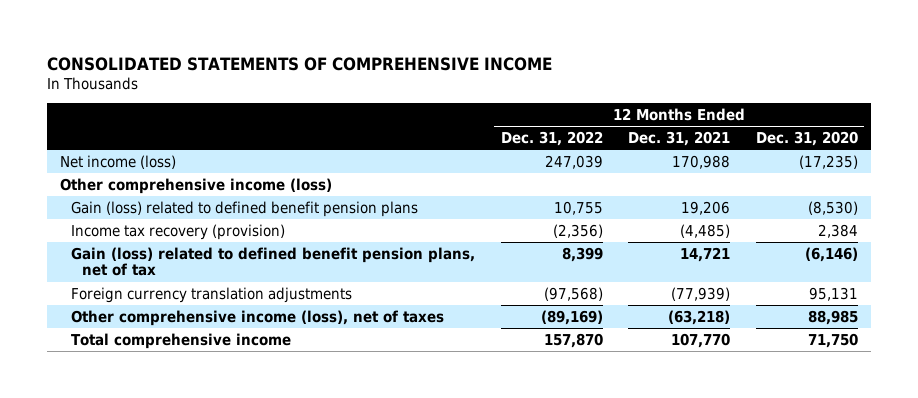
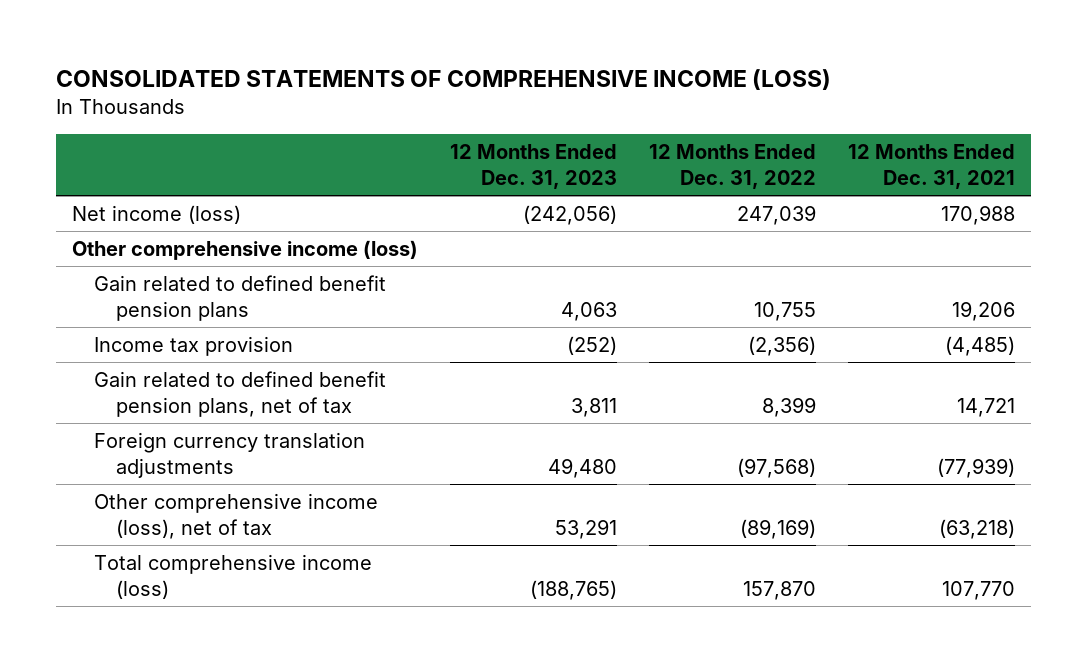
[47,56,553,71] CONSOLIDATED STATEMENTS OF COMPREHENSIVE INCOME -> [55,68,831,90] CONSOLIDATED STATEMENTS OF COMPREHENSIVE INCOME (LOSS)
[755,130,858,146] Dec. 31, 2020 -> none
none -> [449,144,617,190] 12 Months Ended Dec. 31, 2023
[70,200,418,217] Gain (loss) related to defined benefit pension plans -> [93,274,386,321] Gain related to defined benefit pension plans
[70,223,285,240] Income tax recovery (provision) -> [93,335,293,356] Income tax provision
[70,246,475,277] Gain (loss) related to defined benefit pension plans, net of tax -> [93,370,386,417] Gain related to defined benefit pension plans, net of tax
[70,309,444,326] Other comprehensive income (loss), net of taxes -> [93,492,378,539] Other comprehensive income (loss), net of tax
[70,332,291,349] Total comprehensive income -> [93,553,372,599] Total comprehensive income (loss)

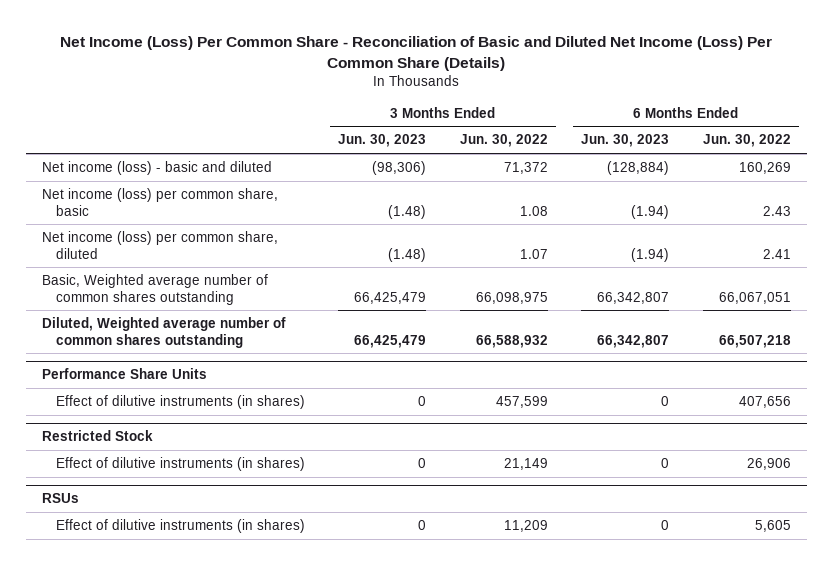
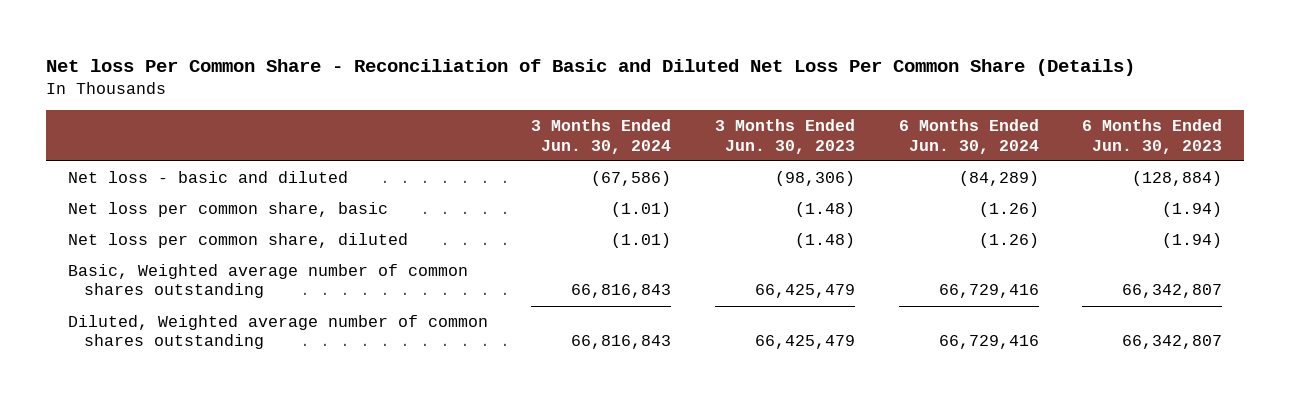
[60,35,773,71] Net Income (Loss) Per Common Share - Reconciliation of Basic and Diluted Net Income (Loss) Per Common Share (Details) -> [46,58,1136,76] Net loss Per Common Share - Reconciliation of Basic and Diluted Net Loss Per Common Share (Details)
[459,134,548,148] Jun. 30, 2022 -> none
[702,134,791,148] Jun. 30, 2022 -> none
none -> [531,119,672,154] 3 Months Ended Jun. 30, 2024
none -> [898,119,1039,154] 6 Months Ended Jun. 30, 2024
[42,161,273,176] Net income (loss) - basic and diluted -> [67,170,348,183] Net loss - basic and diluted
[42,188,279,216] Net income (loss) per common share, basic -> [67,201,388,217] Net loss per common share, basic
[42,231,279,259] Net income (loss) per common share, diluted -> [67,232,408,248] Net loss per common share, diluted
[42,368,208,380] Performance Share Units -> none
[55,395,305,410] Effect of dilutive instruments (in shares) -> none
[42,430,154,442] Restricted Stock -> none
[55,457,305,472] Effect of dilutive instruments (in shares) -> none
[42,493,80,504] RSUs -> none
[55,519,305,534] Effect of dilutive instruments (in shares) -> none

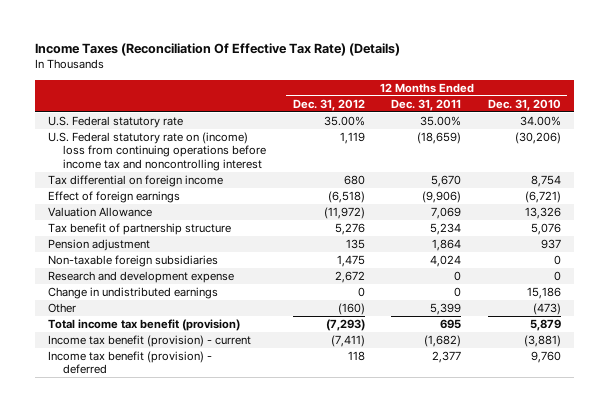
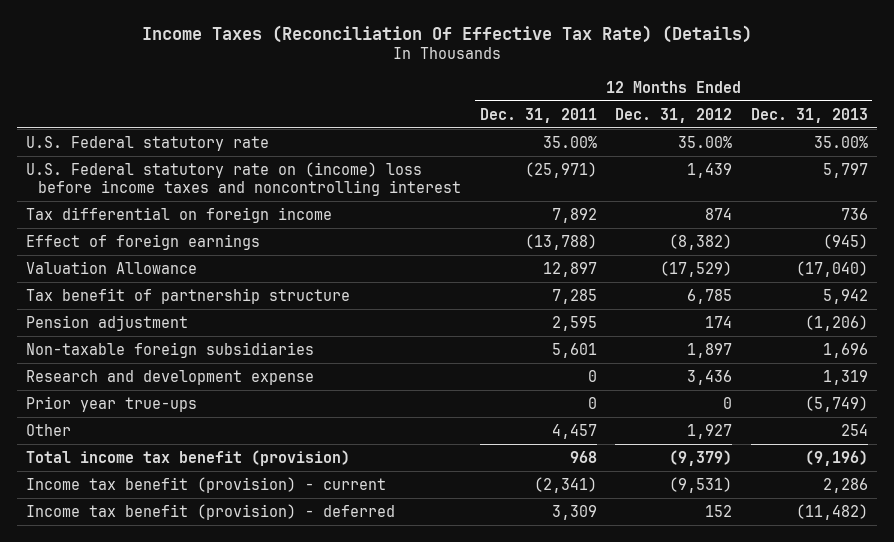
[487,98,561,111] Dec. 31, 2010 -> none
none -> [750,107,868,123] Dec. 31, 2013
[48,287,219,300] Change in undistributed earnings -> none
[48,132,267,171] U.S. Federal statutory rate on (income) loss from continuing operations before income tax and noncontrolling interest -> [25,161,462,197] U.S. Federal statutory rate on (income) loss before income taxes and noncontrolling interest
[339,132,365,145] 1,119 -> [687,162,733,178] 1,439
[417,132,462,145] (18,659) -> [524,161,597,178] (25,971)
[343,175,365,186] 680 -> [705,207,733,220] 874
[431,175,462,188] 5,670 -> [551,207,597,223] 7,892
[327,191,365,204] (6,518) -> [669,233,733,250] (8,382)
[422,191,462,204] (9,906) -> [524,233,597,250] (13,788)
[323,207,365,220] (11,972) -> [660,260,733,277] (17,529)
[431,207,462,220] 7,069 -> [542,261,597,277] 12,897
[334,223,365,236] 5,276 -> [687,288,733,304] 6,785
[430,223,462,236] 5,234 -> [551,288,597,304] 7,285
[345,239,365,250] 135 -> [705,315,733,328] 174
[432,239,462,252] 1,864 -> [551,315,597,331] 2,595
[336,255,365,268] 1,475 -> [687,342,733,358] 1,897
[430,255,462,268] 4,024 -> [551,342,597,358] 5,601
[334,271,365,284] 2,672 -> [687,369,733,385] 3,436
none -> [25,395,197,412] Prior year true-ups
[337,303,365,316] (160) -> [687,423,733,439] 1,927
[430,303,462,316] 5,399 -> [551,423,597,439] 4,457
[325,319,365,332] (7,293) -> [669,449,733,466] (9,379)
[440,319,462,330] 695 -> [569,450,597,463] 968
[330,335,365,348] (7,411) -> [669,476,733,493] (9,531)
[424,335,462,348] (1,682) -> [533,476,597,493] (2,341)
[347,351,365,362] 118 -> [705,504,733,517] 152
[432,351,462,364] 2,377 -> [551,504,597,520] 3,309

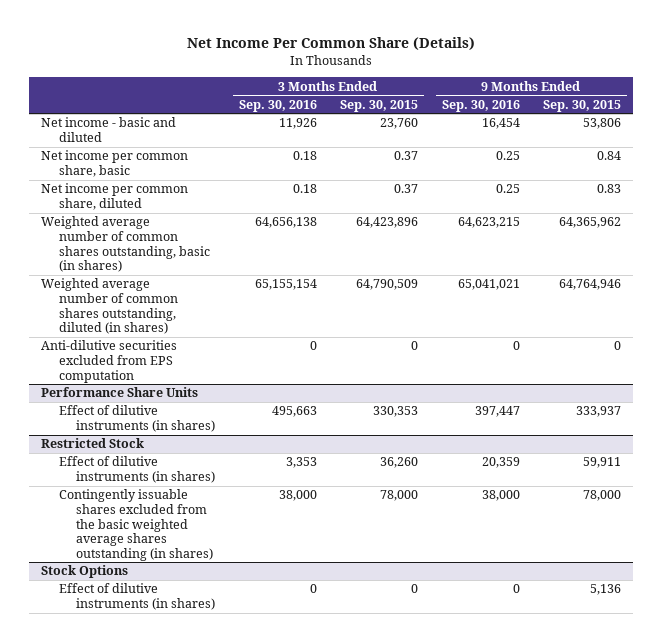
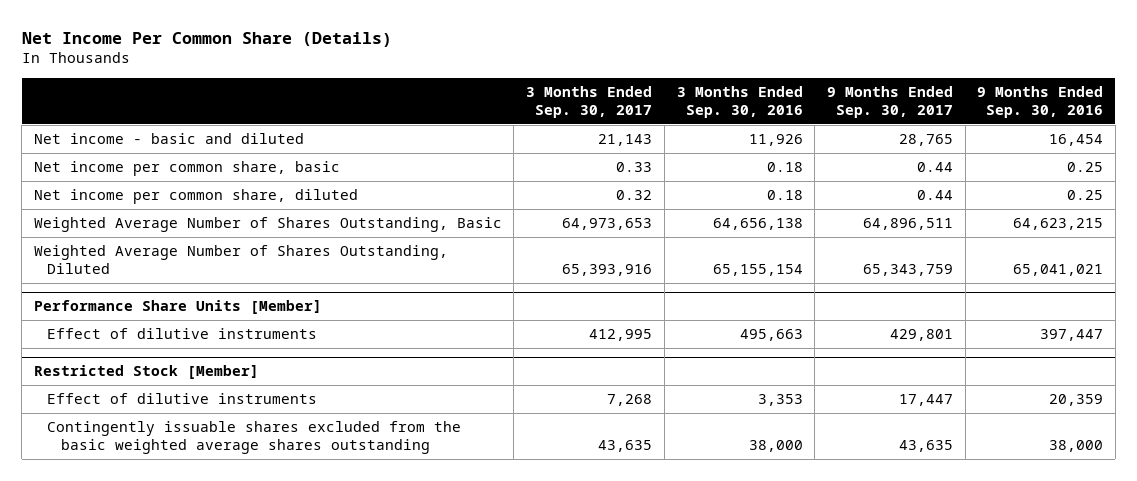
[340,99,419,112] Sep. 30, 2015 -> none
[543,99,622,112] Sep. 30, 2015 -> none
none -> [526,85,653,118] 3 Months Ended Sep. 30, 2017
none -> [826,85,953,118] 9 Months Ended Sep. 30, 2017
[40,340,177,383] Anti-dilutive securities excluded from EPS computation -> none
[40,565,128,579] Stock Options -> none
[58,583,216,611] Effect of dilutive instruments (in shares) -> none
[40,216,210,273] Weighted average number of common shares outstanding, basic (in shares) -> [33,217,502,233] Weighted Average Number of Shares Outstanding, Basic
[40,278,178,335] Weighted average number of common shares outstanding, diluted (in shares) -> [33,245,448,275] Weighted Average Number of Shares Outstanding, Diluted
[40,387,198,398] Performance Share Units -> [33,300,322,315] Performance Share Units [Member]
[58,405,216,433] Effect of dilutive instruments (in shares) -> [47,328,318,340] Effect of dilutive instruments
[40,438,144,449] Restricted Stock -> [33,365,259,380] Restricted Stock [Member]
[58,456,216,484] Effect of dilutive instruments (in shares) -> [47,393,318,405] Effect of dilutive instruments
[58,489,214,561] Contingently issuable shares excluded from the basic weighted average shares outstanding (in shares) -> [47,421,462,455] Contingently issuable shares excluded from the basic weighted average shares outstanding

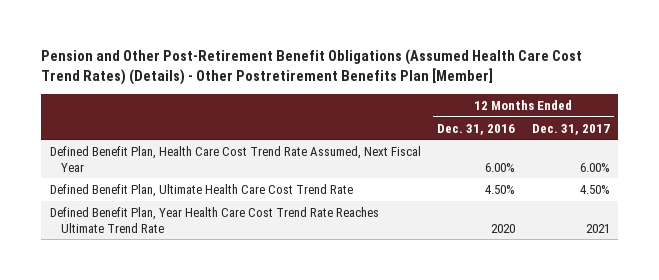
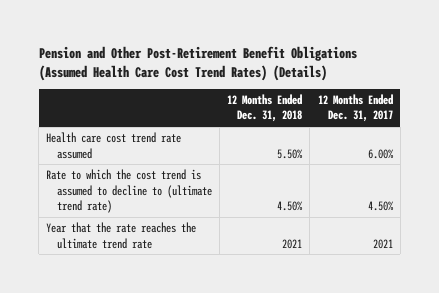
[41,49,583,86] Pension and Other Post-Retirement Benefit Obligations (Assumed Health Care Cost Trend Rates) (Details) - Other Postretirement Benefits Plan [Member] -> [38,45,357,81] Pension and Other Post-Retirement Benefit Obligations (Assumed Health Care Cost Trend Rates) (Details)
[437,123,516,135] Dec. 31, 2016 -> none
none -> [227,93,303,123] 12 Months Ended Dec. 31, 2018
[49,145,421,172] Defined Benefit Plan, Health Care Cost Trend Rate Assumed, Next Fiscal Year -> [46,132,182,159] Health care cost trend rate assumed
[49,183,353,197] Defined Benefit Plan, Ultimate Health Care Cost Trend Rate -> [46,169,213,214] Rate to which the cost trend is assumed to decline to (ultimate trend rate)
[49,206,379,233] Defined Benefit Plan, Year Health Care Cost Trend Rate Reaches Ultimate Trend Rate -> [46,222,197,249] Year that the rate reaches the ultimate trend rate

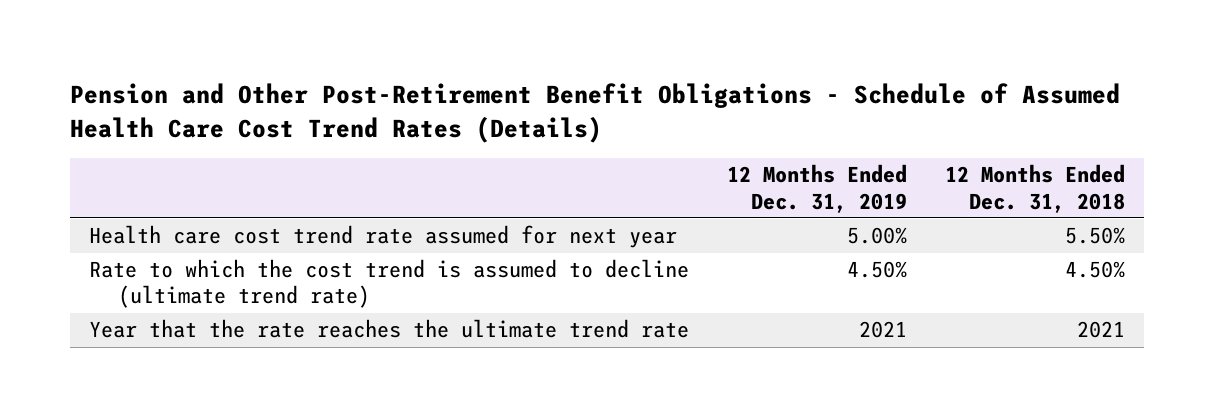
[38,45,357,81] Pension and Other Post-Retirement Benefit Obligations (Assumed Health Care Cost Trend Rates) (Details) -> [70,83,1121,143] Pension and Other Post-Retirement Benefit Obligations - Schedule of Assumed Health Care Cost Trend Rates (Details)
[317,93,393,123] 12 Months Ended Dec. 31, 2017 -> none
none -> [726,164,907,213] 12 Months Ended Dec. 31, 2019
[46,132,182,159] Health care cost trend rate assumed -> [89,225,678,249] Health care cost trend rate assumed for next year
[46,169,213,214] Rate to which the cost trend is assumed to decline to (ultimate trend rate) -> [89,259,690,309] Rate to which the cost trend is assumed to decline (ultimate trend rate)

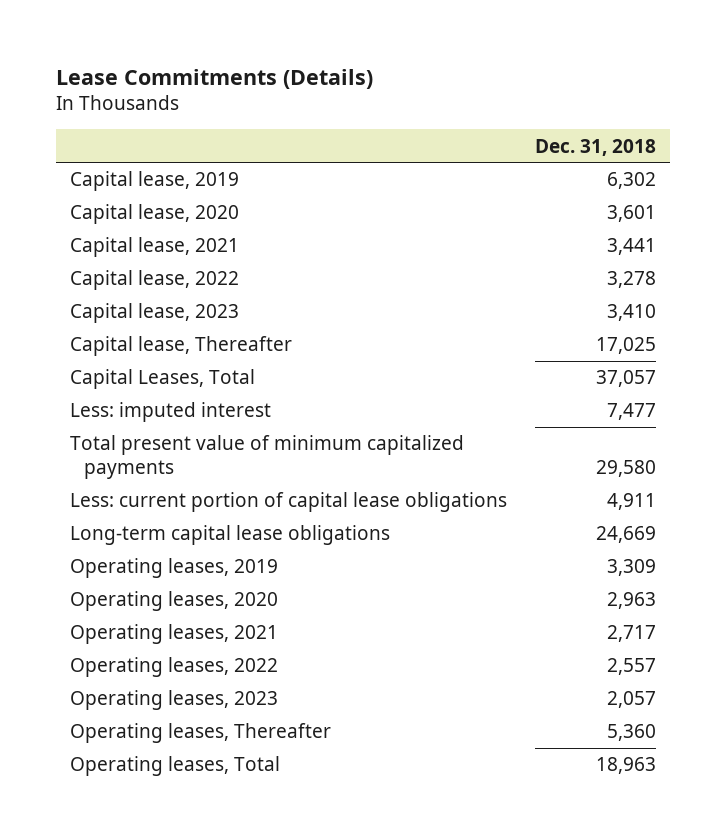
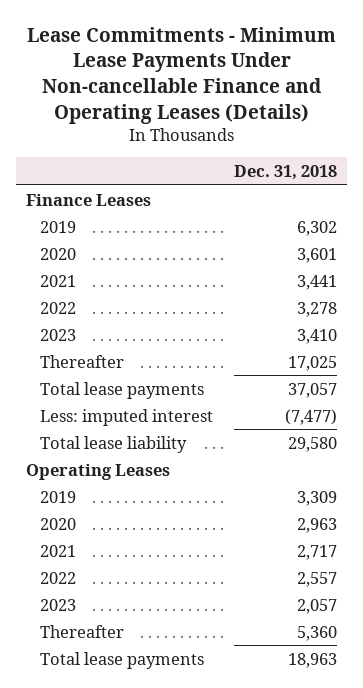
[55,68,373,89] Lease Commitments (Details) -> [26,26,336,124] Lease Commitments - Minimum Lease Payments Under Non-cancellable Finance and Operating Leases (Details)
[69,492,507,513] Less: current portion of capital lease obligations -> none
[69,525,390,546] Long-term capital lease obligations -> none
none -> [26,193,152,206] Finance Leases
[69,171,239,192] Capital lease, 2019 -> [40,220,77,233] 2019
[69,204,239,225] Capital lease, 2020 -> [40,247,77,260] 2020
[69,237,239,258] Capital lease, 2021 -> [40,274,77,287] 2021
[69,270,239,291] Capital lease, 2022 -> [40,301,77,314] 2022
[69,303,239,324] Capital lease, 2023 -> [40,328,77,341] 2023
[69,336,292,357] Capital lease, Thereafter -> [40,354,125,368] Thereafter
[69,369,255,390] Capital Leases, Total -> [40,381,205,399] Total lease payments
[606,403,656,421] 7,477 -> [285,408,338,425] (7,477)
[69,435,464,480] Total present value of minimum capitalized payments -> [40,435,188,453] Total lease liability
none -> [26,463,171,480] Operating Leases
[69,558,278,579] Operating leases, 2019 -> [40,490,77,503] 2019
[69,591,278,612] Operating leases, 2020 -> [40,517,77,530] 2020
[69,624,278,645] Operating leases, 2021 -> [40,544,77,557] 2021
[69,657,278,678] Operating leases, 2022 -> [40,571,77,584] 2022
[69,690,278,711] Operating leases, 2023 -> [40,598,77,611] 2023
[69,723,331,744] Operating leases, Thereafter -> [40,624,125,638] Thereafter
[69,756,280,777] Operating leases, Total -> [40,651,205,669] Total lease payments

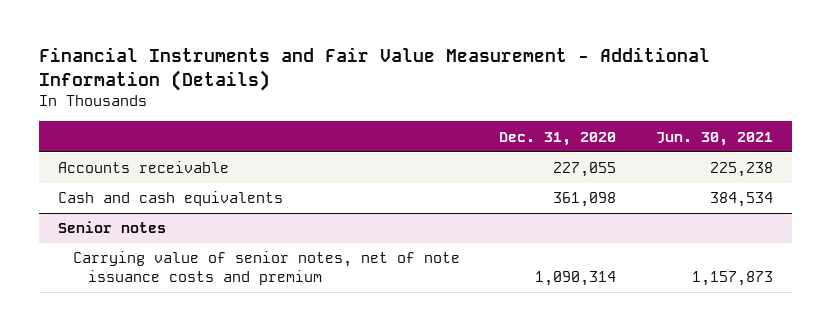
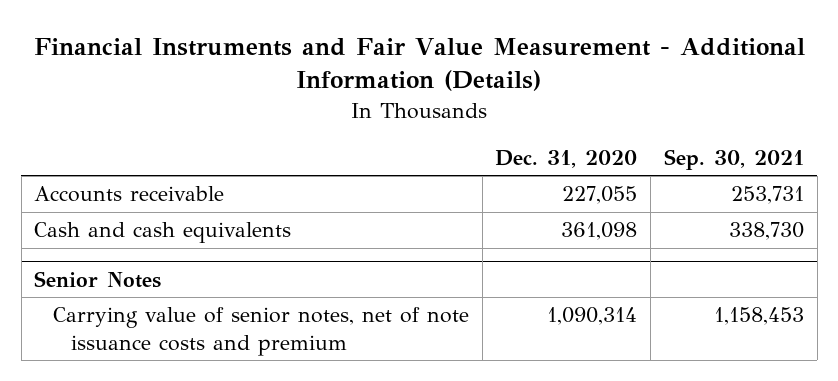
[655,131,773,146] Jun. 30, 2021 -> none
none -> [663,148,804,170] Sep. 30, 2021
[58,221,167,234] Senior notes -> [34,270,162,288] Senior Notes

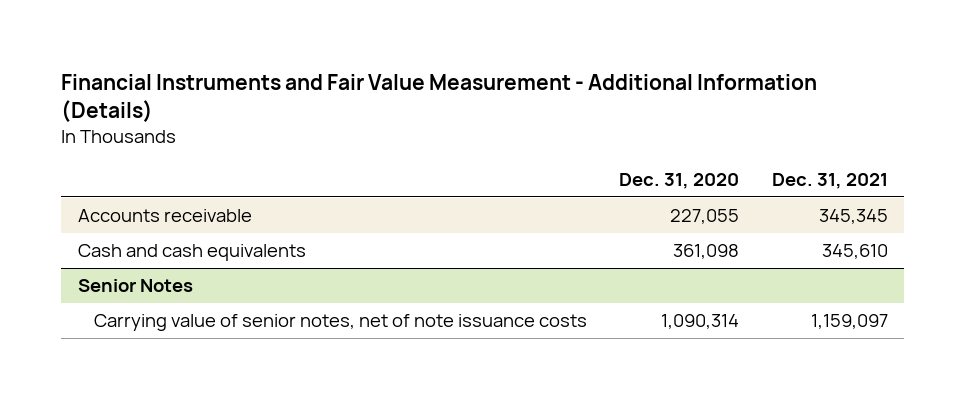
[663,148,804,170] Sep. 30, 2021 -> none
none -> [771,172,888,189] Dec. 31, 2021
[52,307,469,356] Carrying value of senior notes, net of note issuance costs and premium -> [93,314,587,332] Carrying value of senior notes, net of note issuance costs

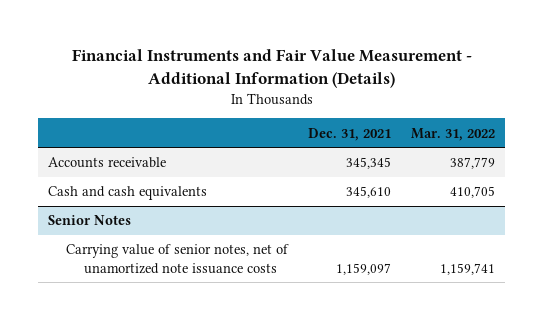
[619,172,740,189] Dec. 31, 2020 -> none
none -> [410,127,495,141] Mar. 31, 2022
[93,314,587,332] Carrying value of senior notes, net of note issuance costs -> [65,244,289,274] Carrying value of senior notes, net of unamortized note issuance costs

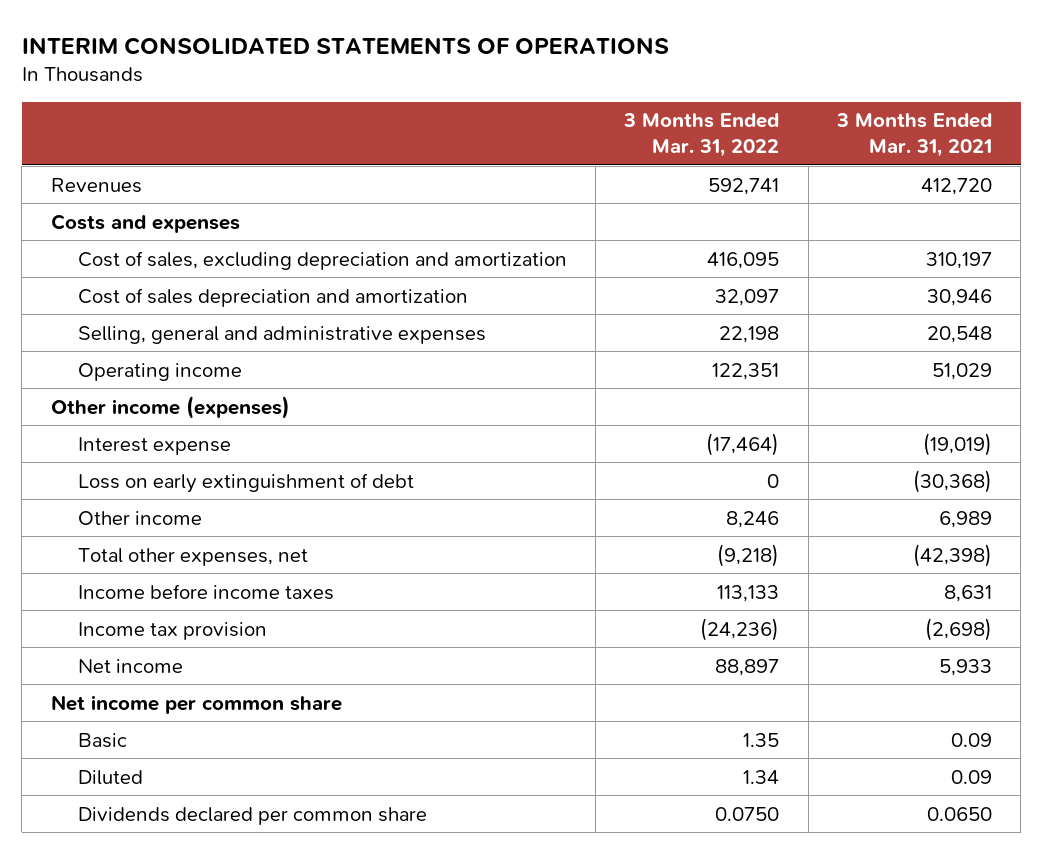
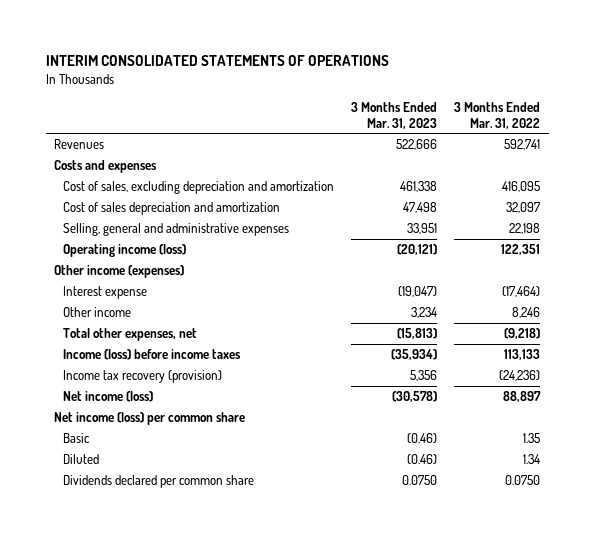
[835,113,992,158] 3 Months Ended Mar. 31, 2021 -> none
none -> [351,101,438,129] 3 Months Ended Mar. 31, 2023
[77,362,242,381] Operating income -> [63,244,187,258] Operating income (loss)
[77,472,414,493] Loss on early extinguishment of debt -> none
[77,583,334,600] Income before income taxes -> [63,349,242,361] Income (loss) before income taxes
[77,621,267,640] Income tax provision -> [63,370,223,384] Income tax recovery (provision)
[77,658,183,673] Net income -> [63,391,154,403] Net income (loss)
[50,694,342,714] Net income per common share -> [54,412,246,426] Net income (loss) per common share

